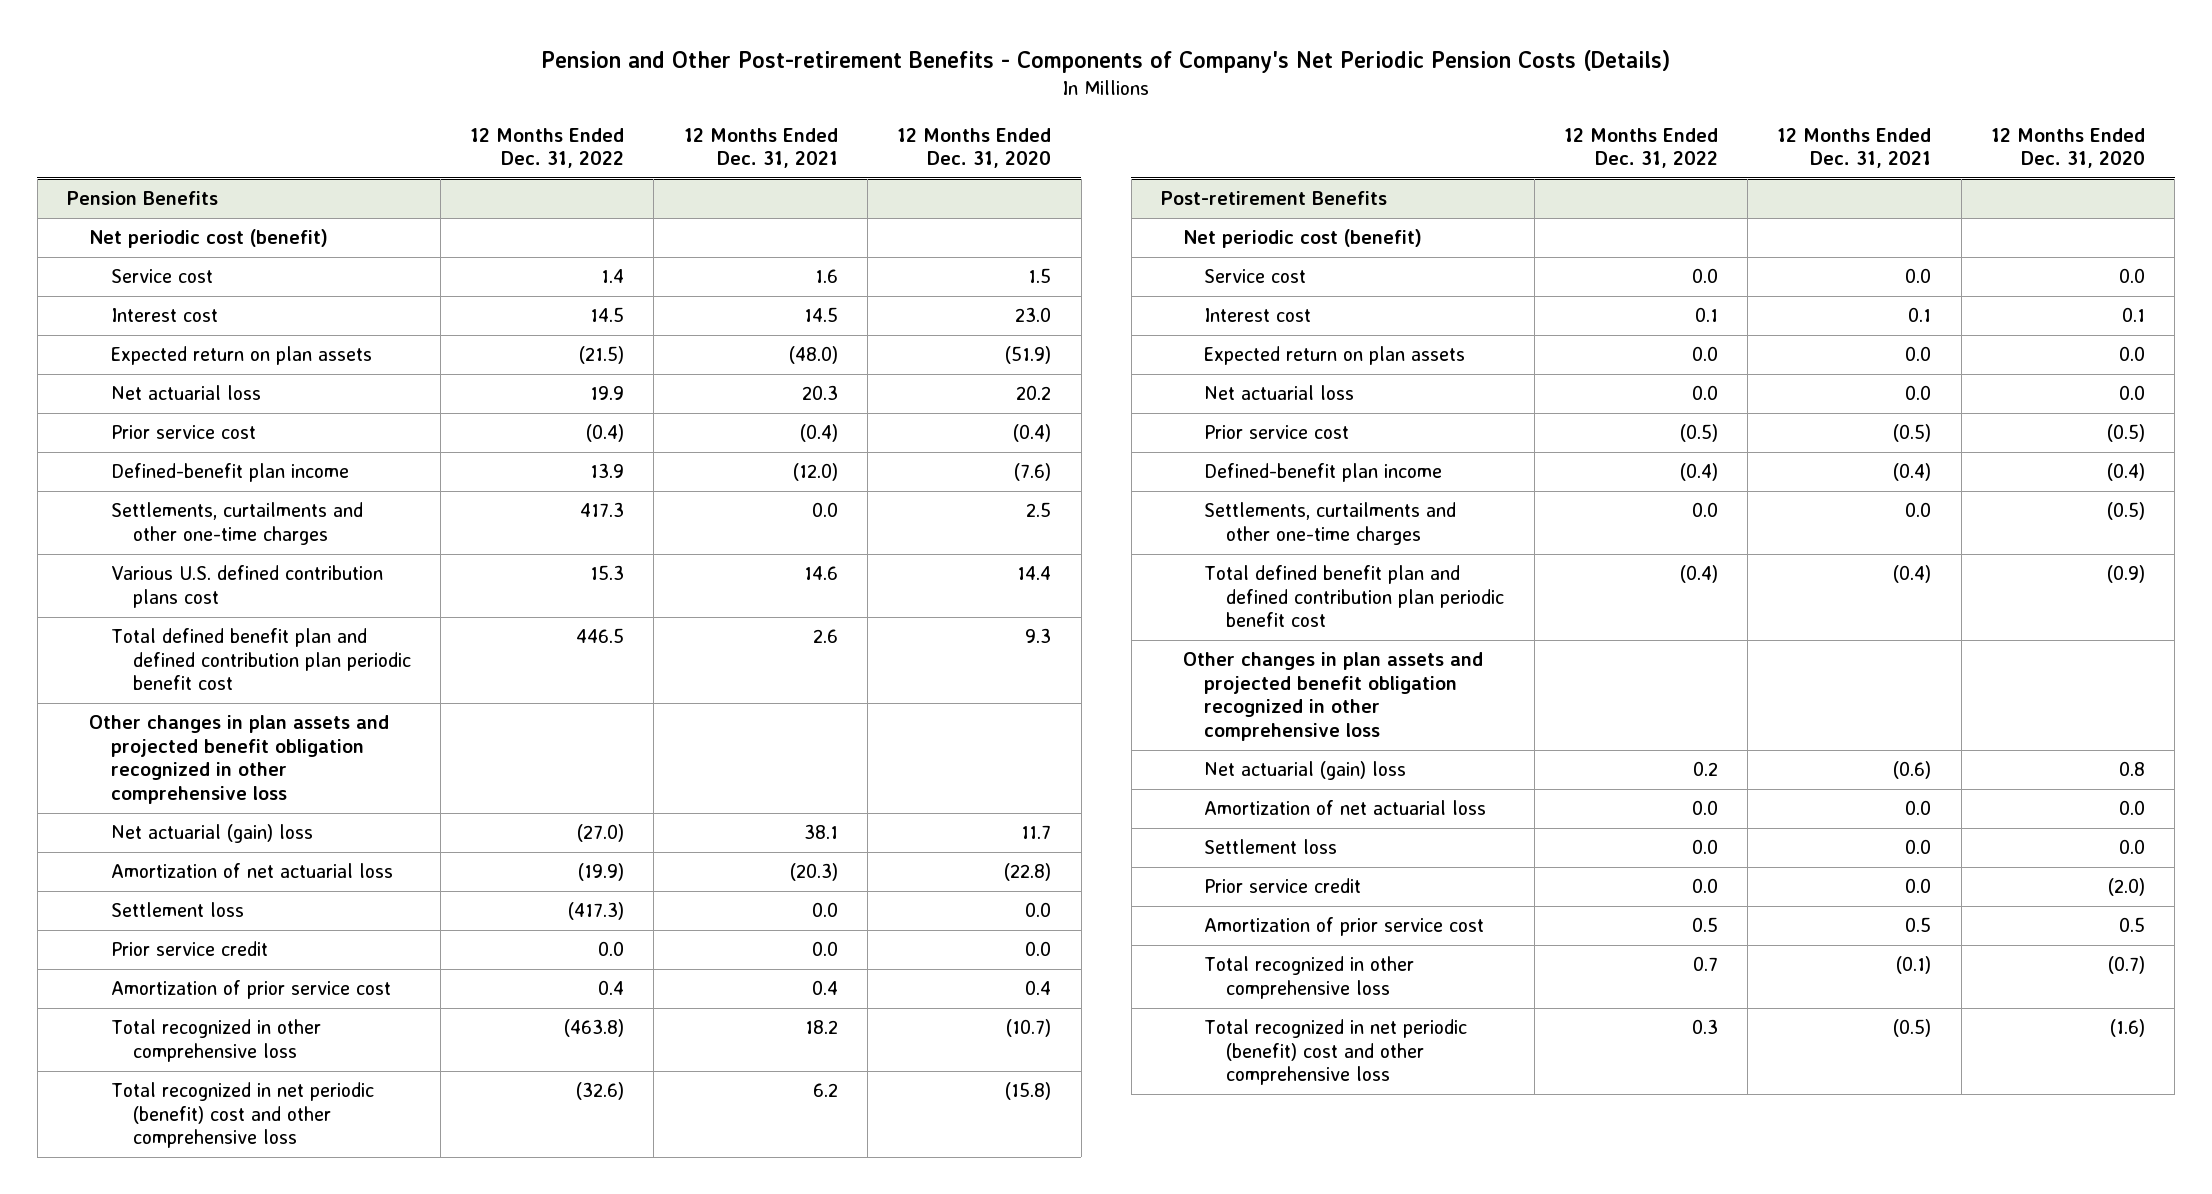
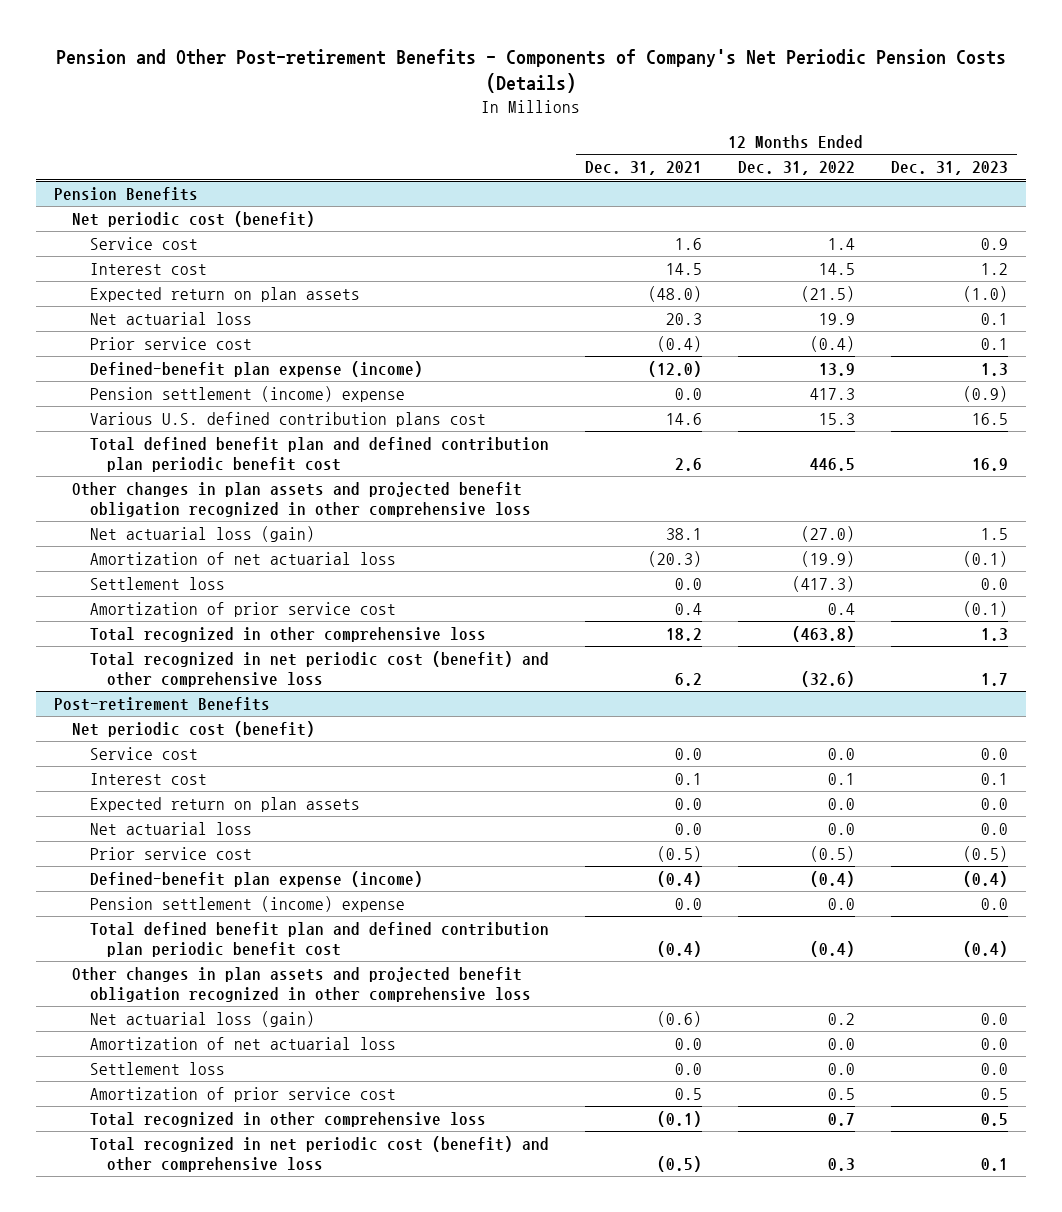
[897,127,1052,169] 12 Months Ended Dec. 31, 2020 -> none
none -> [890,161,1008,176] Dec. 31, 2023
[110,463,349,483] Defined-benefit plan income -> [89,361,423,378] Defined-benefit plan expense (income)
[110,502,363,545] Settlements, curtailments and other one-time charges -> [89,386,405,403] Pension settlement (income) expense
[110,824,313,844] Net actuarial (gain) loss -> [89,526,315,543] Net actuarial loss (gain)
[110,941,268,957] Prior service credit -> none
[110,1082,374,1149] Total recognized in net periodic (benefit) cost and other comprehensive loss -> [89,651,549,687] Total recognized in net periodic cost (benefit) and other comprehensive loss
[1204,502,1457,545] Settlements, curtailments and other one-time charges -> none
[1204,463,1443,483] Defined-benefit plan income -> [89,871,423,888] Defined-benefit plan expense (income)
none -> [89,896,405,913] Pension settlement (income) expense
[1204,761,1407,781] Net actuarial (gain) loss -> [89,1011,315,1028] Net actuarial loss (gain)
[1204,878,1362,894] Prior service credit -> none
[1204,1019,1468,1086] Total recognized in net periodic (benefit) cost and other comprehensive loss -> [89,1136,549,1172] Total recognized in net periodic cost (benefit) and other comprehensive loss

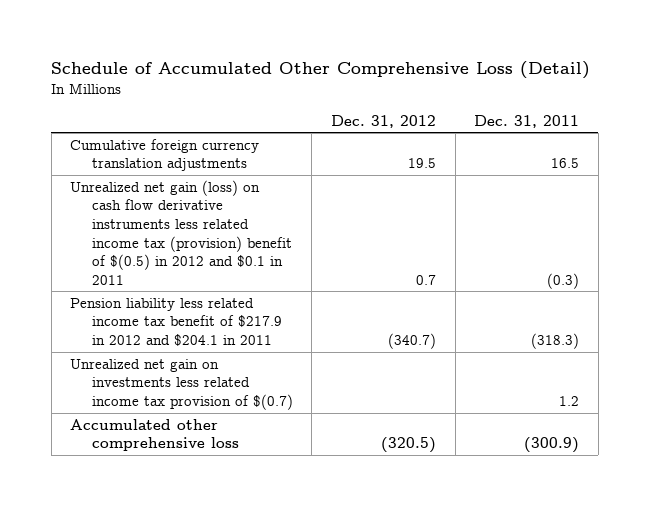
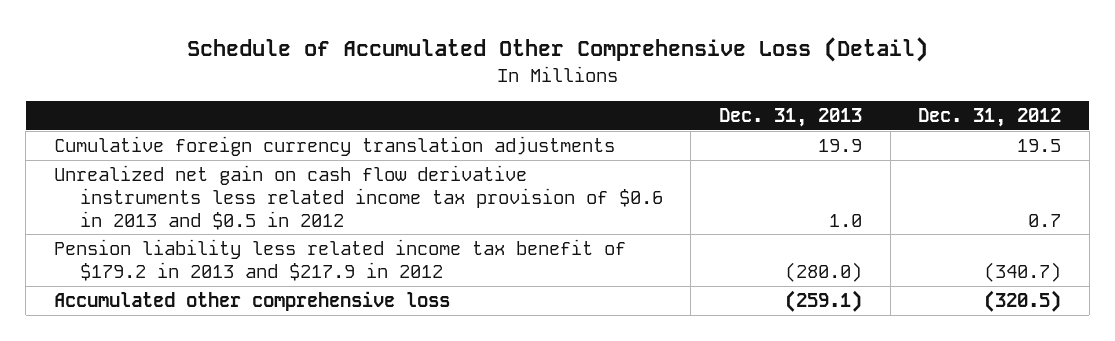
[474,114,580,128] Dec. 31, 2011 -> none
none -> [719,108,863,128] Dec. 31, 2013
[70,358,293,411] Unrealized net gain on investments less related income tax provision of $(0.7) -> none
[70,179,292,285] Unrealized net gain (loss) on cash flow derivative instruments less related income tax (provision) benefit of $(0.5) in 2012 and $0.1 in 2011 -> [53,165,663,230] Unrealized net gain on cash flow derivative instruments less related income tax provision of $0.6 in 2013 and $0.5 in 2012
[70,297,282,347] Pension liability less related income tax benefit of $217.9 in 2012 and $204.1 in 2011 -> [53,239,626,281] Pension liability less related income tax benefit of $179.2 in 2013 and $217.9 in 2012

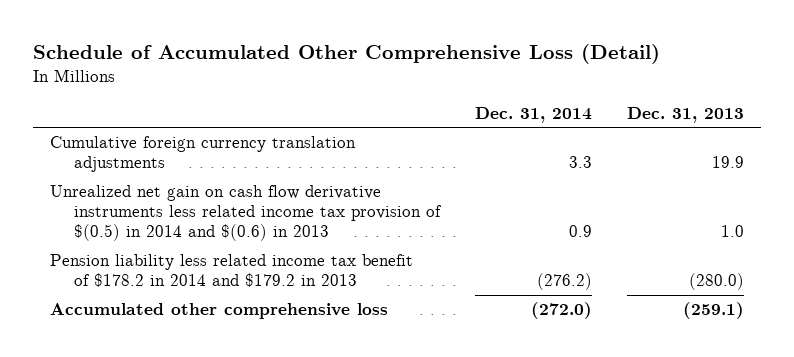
[918,108,1062,128] Dec. 31, 2012 -> none
none -> [474,106,592,123] Dec. 31, 2014
[53,165,663,230] Unrealized net gain on cash flow derivative instruments less related income tax provision of $0.6 in 2013 and $0.5 in 2012 -> [50,185,443,242] Unrealized net gain on cash flow derivative instruments less related income tax provision of $(0.5) in 2014 and $(0.6) in 2013
[53,239,626,281] Pension liability less related income tax benefit of $179.2 in 2013 and $217.9 in 2012 -> [50,254,414,288] Pension liability less related income tax benefit of $178.2 in 2014 and $179.2 in 2013

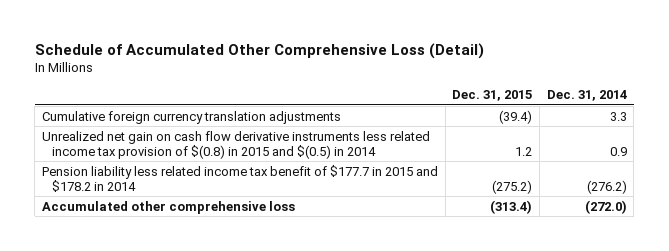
[626,106,744,123] Dec. 31, 2013 -> none
none -> [452,90,533,102] Dec. 31, 2015
[50,185,443,242] Unrealized net gain on cash flow derivative instruments less related income tax provision of $(0.5) in 2014 and $(0.6) in 2013 -> [41,130,430,160] Unrealized net gain on cash flow derivative instruments less related income tax provision of $(0.8) in 2015 and $(0.5) in 2014
[50,254,414,288] Pension liability less related income tax benefit of $178.2 in 2014 and $179.2 in 2013 -> [41,164,438,193] Pension liability less related income tax benefit of $177.7 in 2015 and $178.2 in 2014

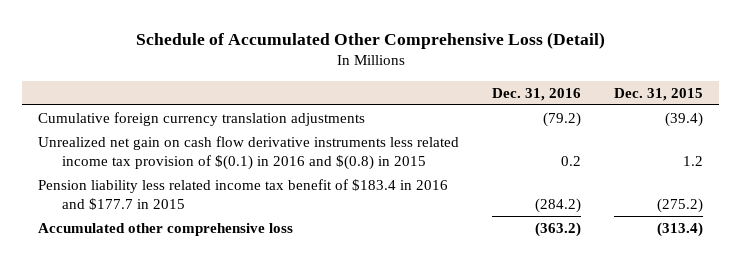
[546,90,627,102] Dec. 31, 2014 -> none
none -> [492,87,582,101] Dec. 31, 2016
[41,130,430,160] Unrealized net gain on cash flow derivative instruments less related income tax provision of $(0.8) in 2015 and $(0.5) in 2014 -> [38,136,460,170] Unrealized net gain on cash flow derivative instruments less related income tax provision of $(0.1) in 2016 and $(0.8) in 2015
[41,164,438,193] Pension liability less related income tax benefit of $177.7 in 2015 and $178.2 in 2014 -> [38,179,449,210] Pension liability less related income tax benefit of $183.4 in 2016 and $177.7 in 2015

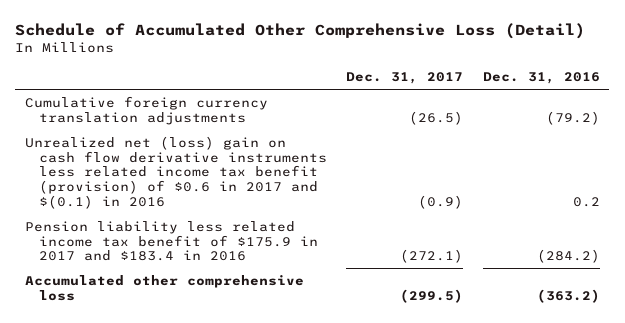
[614,87,704,101] Dec. 31, 2015 -> none
none -> [346,72,464,85] Dec. 31, 2017
[38,136,460,170] Unrealized net gain on cash flow derivative instruments less related income tax provision of $(0.1) in 2016 and $(0.8) in 2015 -> [24,135,327,210] Unrealized net (loss) gain on cash flow derivative instruments less related income tax benefit (provision) of $0.6 in 2017 and $(0.1) in 2016
[38,179,449,210] Pension liability less related income tax benefit of $183.4 in 2016 and $177.7 in 2015 -> [24,220,318,262] Pension liability less related income tax benefit of $175.9 in 2017 and $183.4 in 2016

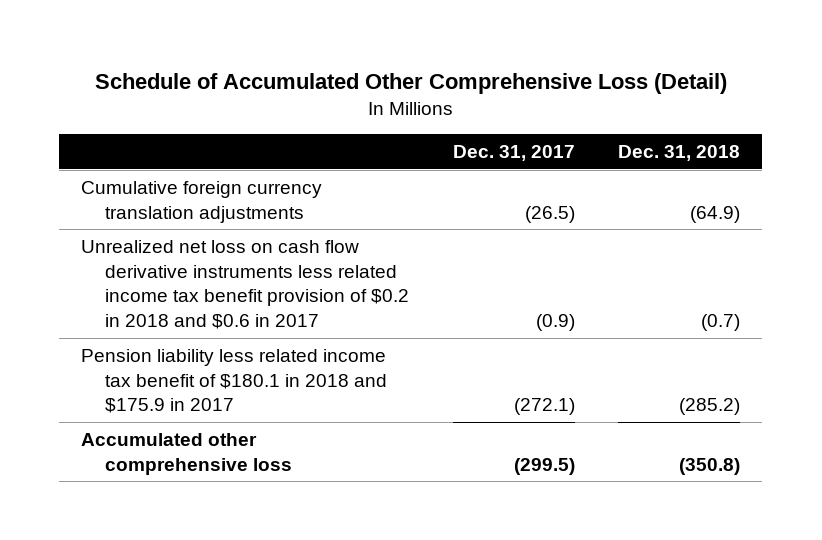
[482,72,600,85] Dec. 31, 2016 -> none
none -> [618,144,741,161] Dec. 31, 2018
[24,135,327,210] Unrealized net (loss) gain on cash flow derivative instruments less related income tax benefit (provision) of $0.6 in 2017 and $(0.1) in 2016 -> [81,239,410,330] Unrealized net loss on cash flow derivative instruments less related income tax benefit provision of $0.2 in 2018 and $0.6 in 2017
[24,220,318,262] Pension liability less related income tax benefit of $175.9 in 2017 and $183.4 in 2016 -> [81,348,388,414] Pension liability less related income tax benefit of $180.1 in 2018 and $175.9 in 2017

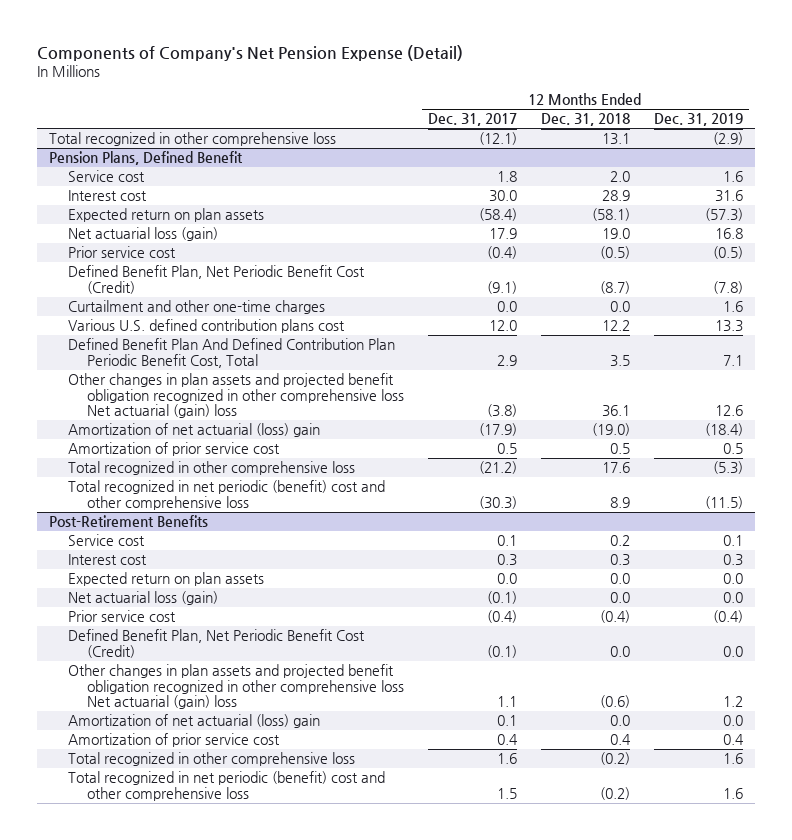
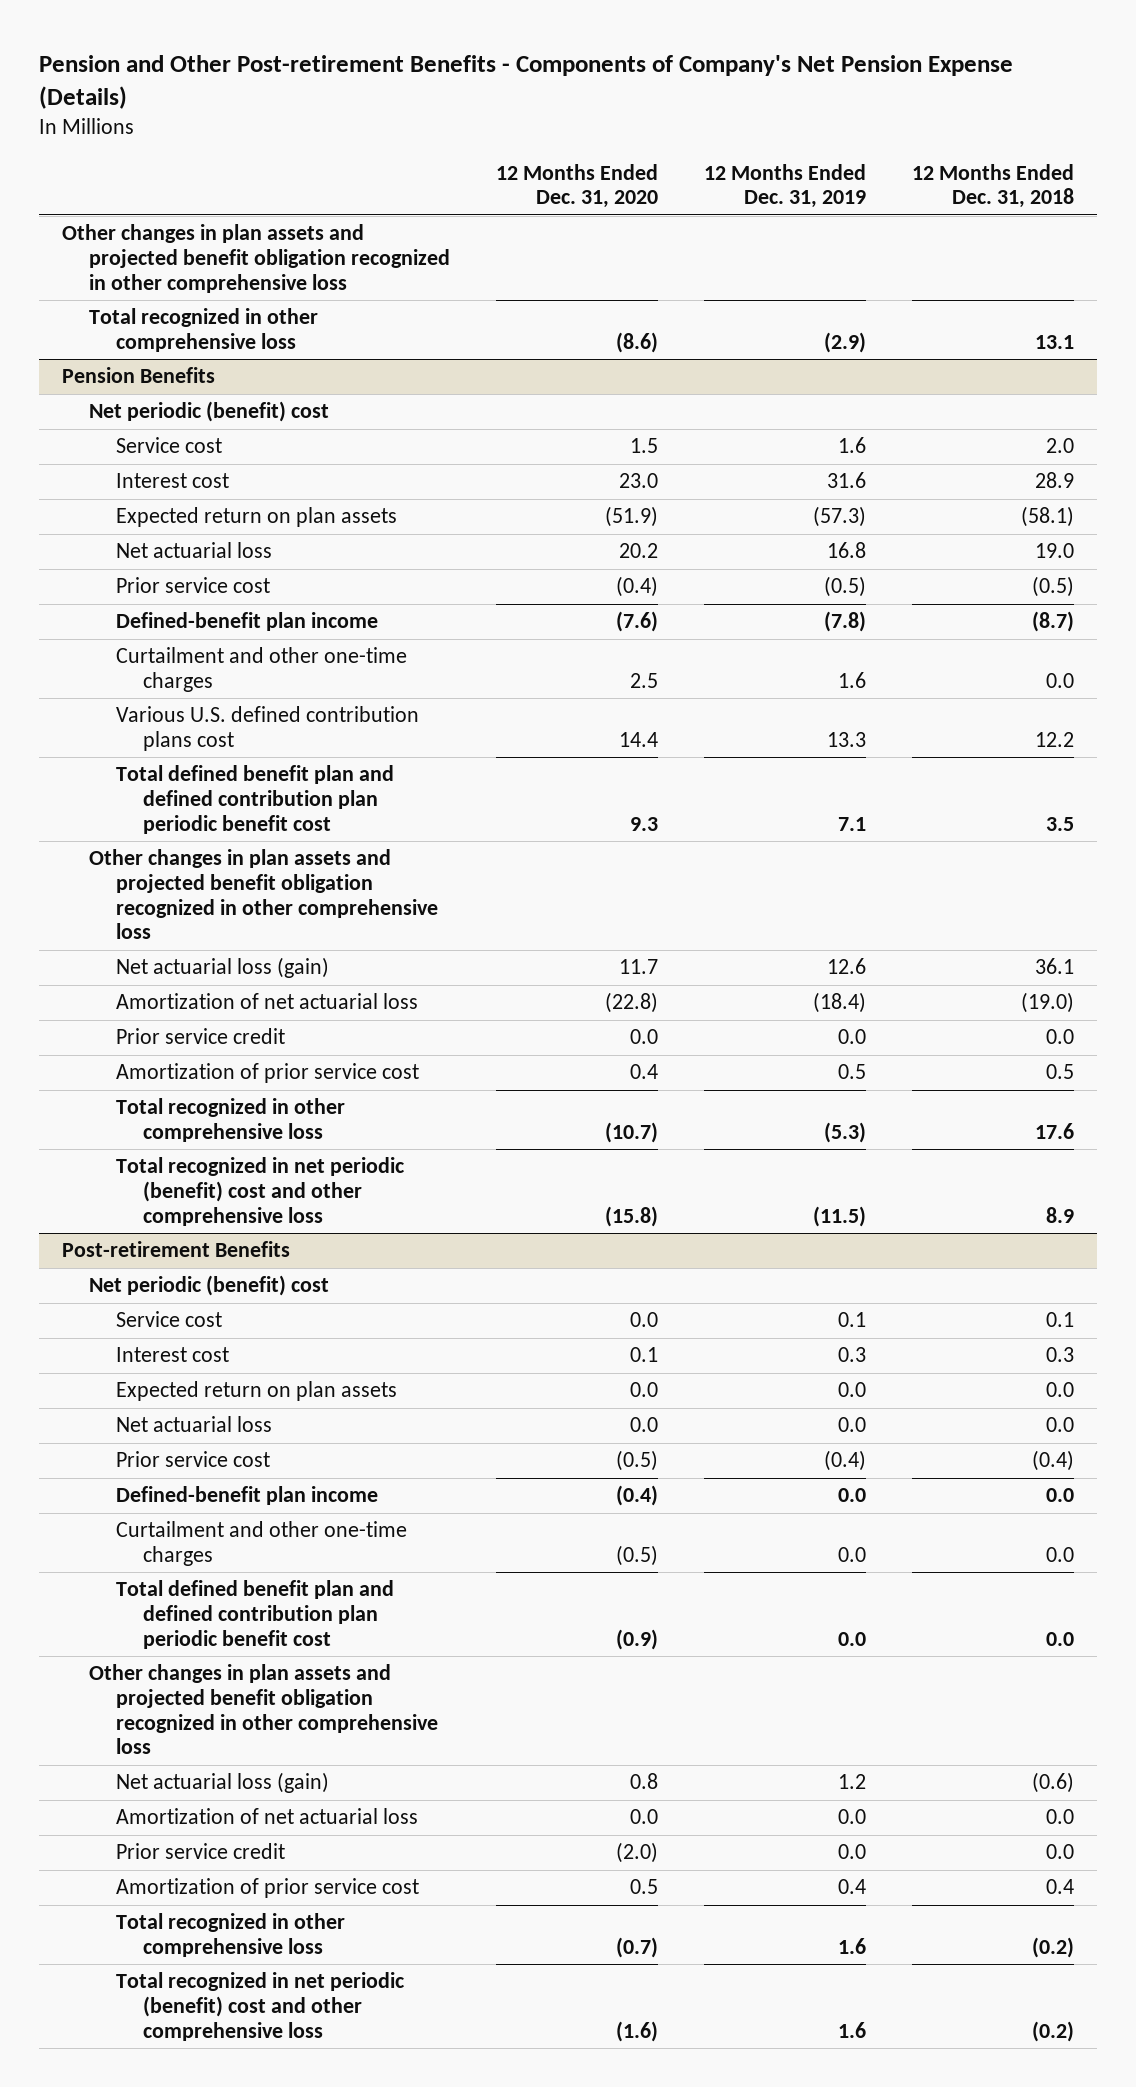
[37,45,464,62] Components of Company's Net Pension Expense (Detail) -> [38,54,1013,110] Pension and Other Post-retirement Benefits - Components of Company's Net Pension Expense (Details)
[427,113,517,127] Dec. 31, 2017 -> none
none -> [496,163,659,209] 12 Months Ended Dec. 31, 2020
none -> [61,224,450,293] Other changes in plan assets and projected benefit obligation recognized in other comprehensive loss
[49,151,244,166] Pension Plans, Defined Benefit -> [61,367,215,384] Pension Benefits
none -> [88,401,329,423] Net periodic (benefit) cost
[68,227,219,242] Net actuarial loss (gain) -> [115,542,272,559] Net actuarial loss
[68,265,366,294] Defined Benefit Plan, Net Periodic Benefit Cost (Credit) -> [115,612,378,632] Defined-benefit plan income
[68,338,396,368] Defined Benefit Plan And Defined Contribution Plan Periodic Benefit Cost, Total -> [115,765,394,834] Total defined benefit plan and defined contribution plan periodic benefit cost
none -> [88,849,438,940] Other changes in plan assets and projected benefit obligation recognized in other comprehensive loss
[68,373,404,419] Other changes in plan assets and projected benefit obligation recognized in other comprehensive loss Net actuarial (gain) loss -> [115,957,329,979] Net actuarial loss (gain)
[68,423,321,438] Amortization of net actuarial (loss) gain -> [115,993,418,1010] Amortization of net actuarial loss
none -> [115,1028,285,1045] Prior service credit
[49,515,209,528] Post-Retirement Benefits -> [61,1241,290,1258] Post-retirement Benefits
none -> [88,1275,329,1297] Net periodic (benefit) cost
[609,535,630,547] 0.2 -> [1046,1312,1075,1328] 0.1
[68,591,219,606] Net actuarial loss (gain) -> [115,1416,272,1433] Net actuarial loss
[68,629,366,658] Defined Benefit Plan, Net Periodic Benefit Cost (Credit) -> [115,1486,378,1506] Defined-benefit plan income
none -> [115,1521,407,1566] Curtailment and other one-time charges
none -> [115,1580,394,1649] Total defined benefit plan and defined contribution plan periodic benefit cost
none -> [88,1664,438,1755] Other changes in plan assets and projected benefit obligation recognized in other comprehensive loss
[68,664,404,710] Other changes in plan assets and projected benefit obligation recognized in other comprehensive loss Net actuarial (gain) loss -> [115,1772,329,1794] Net actuarial loss (gain)
[68,714,321,729] Amortization of net actuarial (loss) gain -> [115,1808,418,1825] Amortization of net actuarial loss
none -> [115,1843,285,1860] Prior service credit

